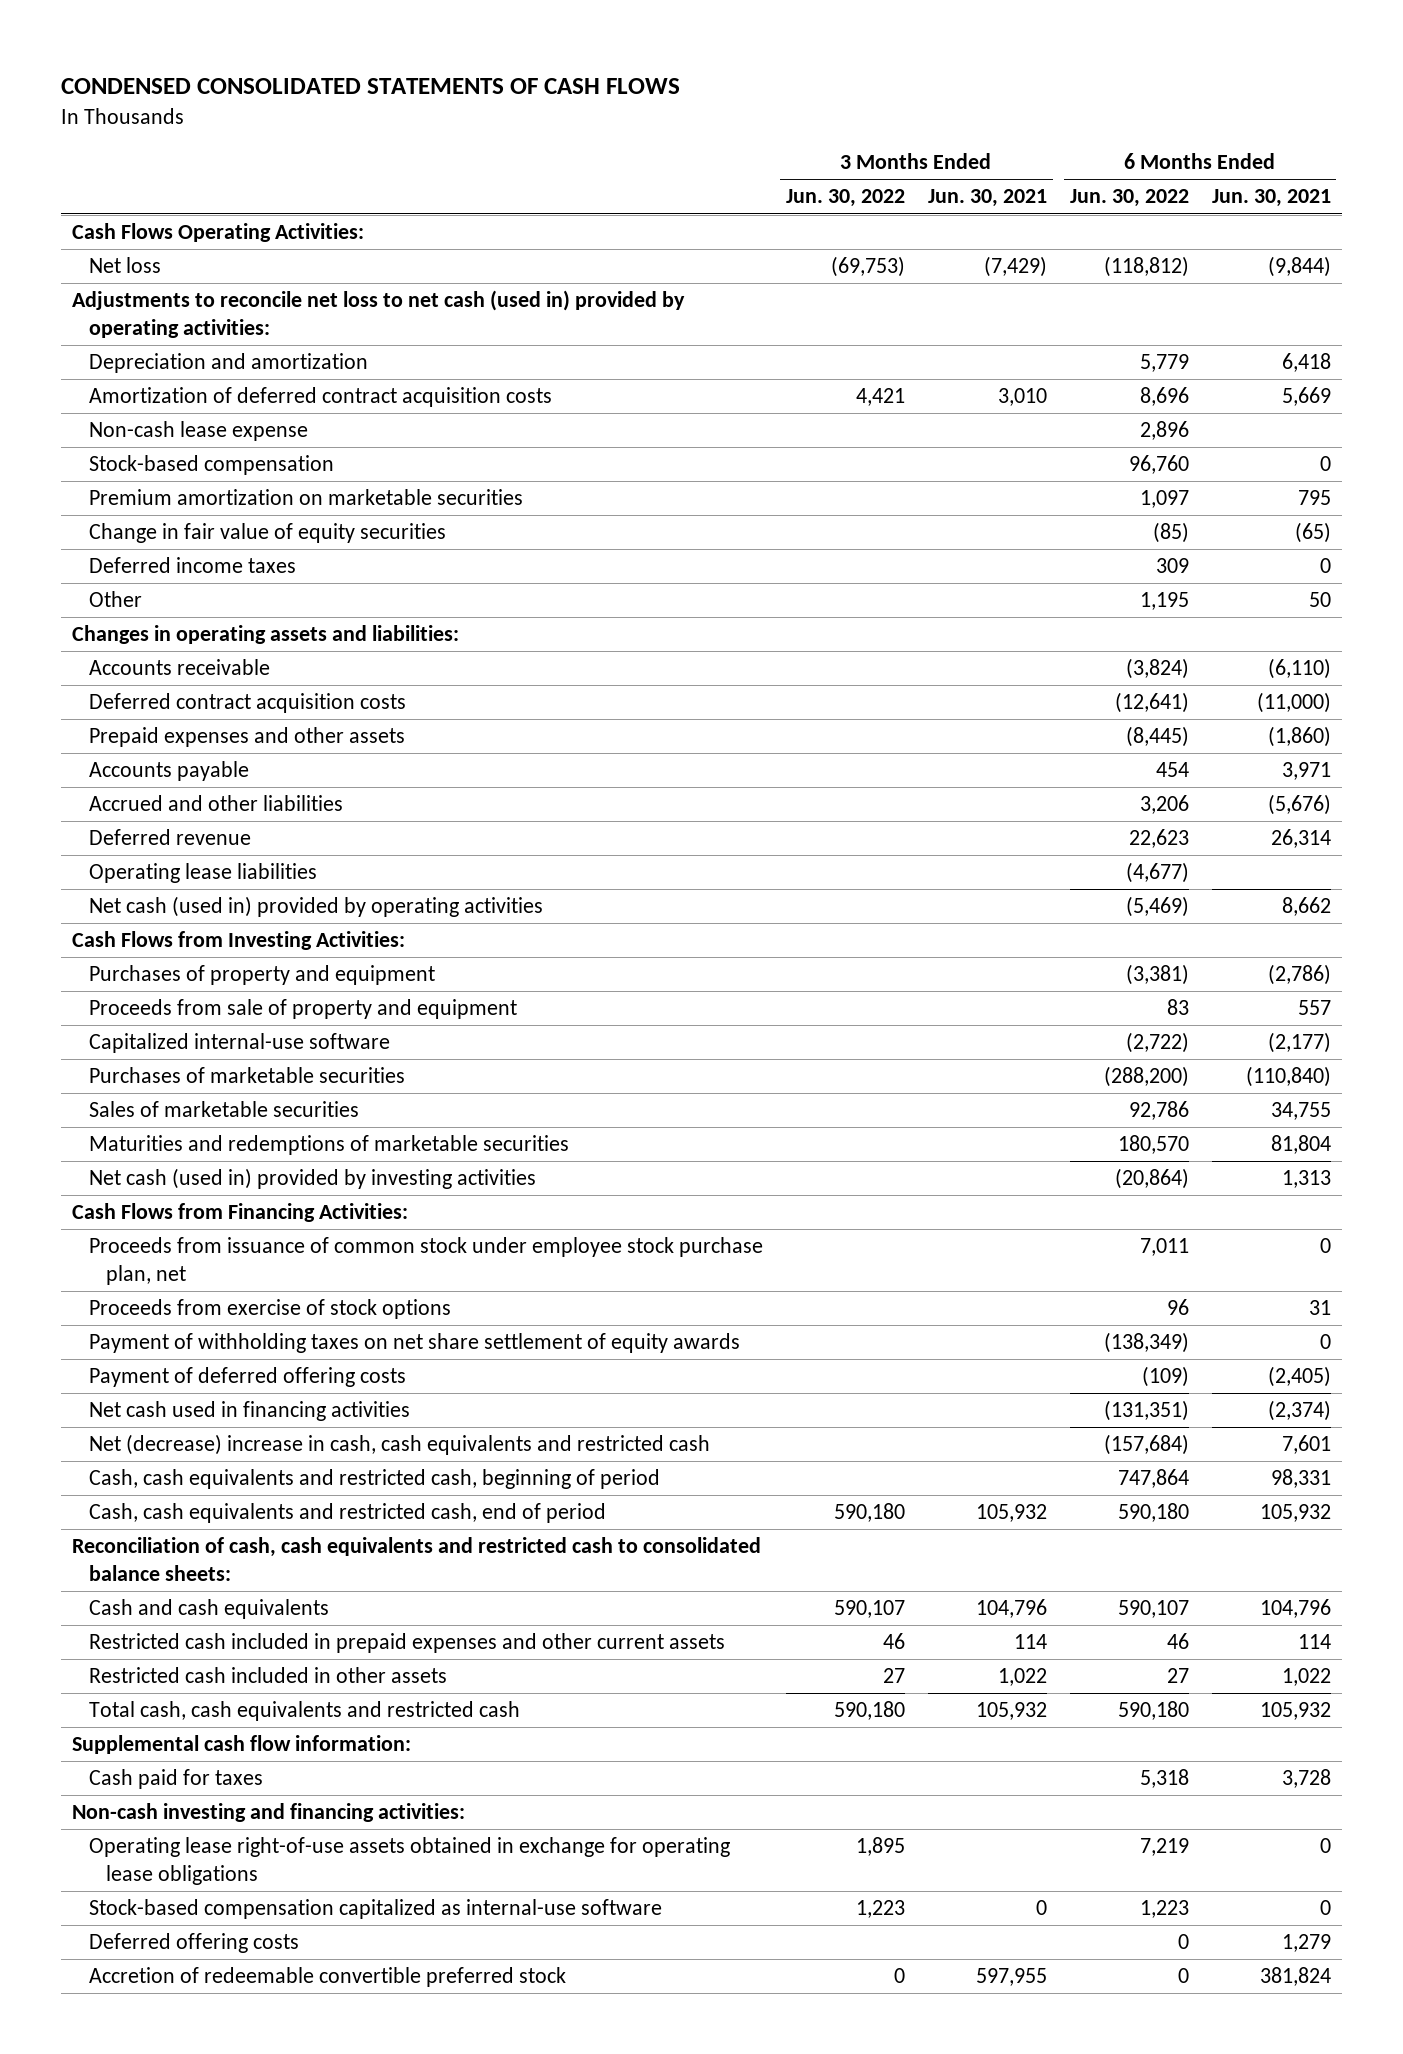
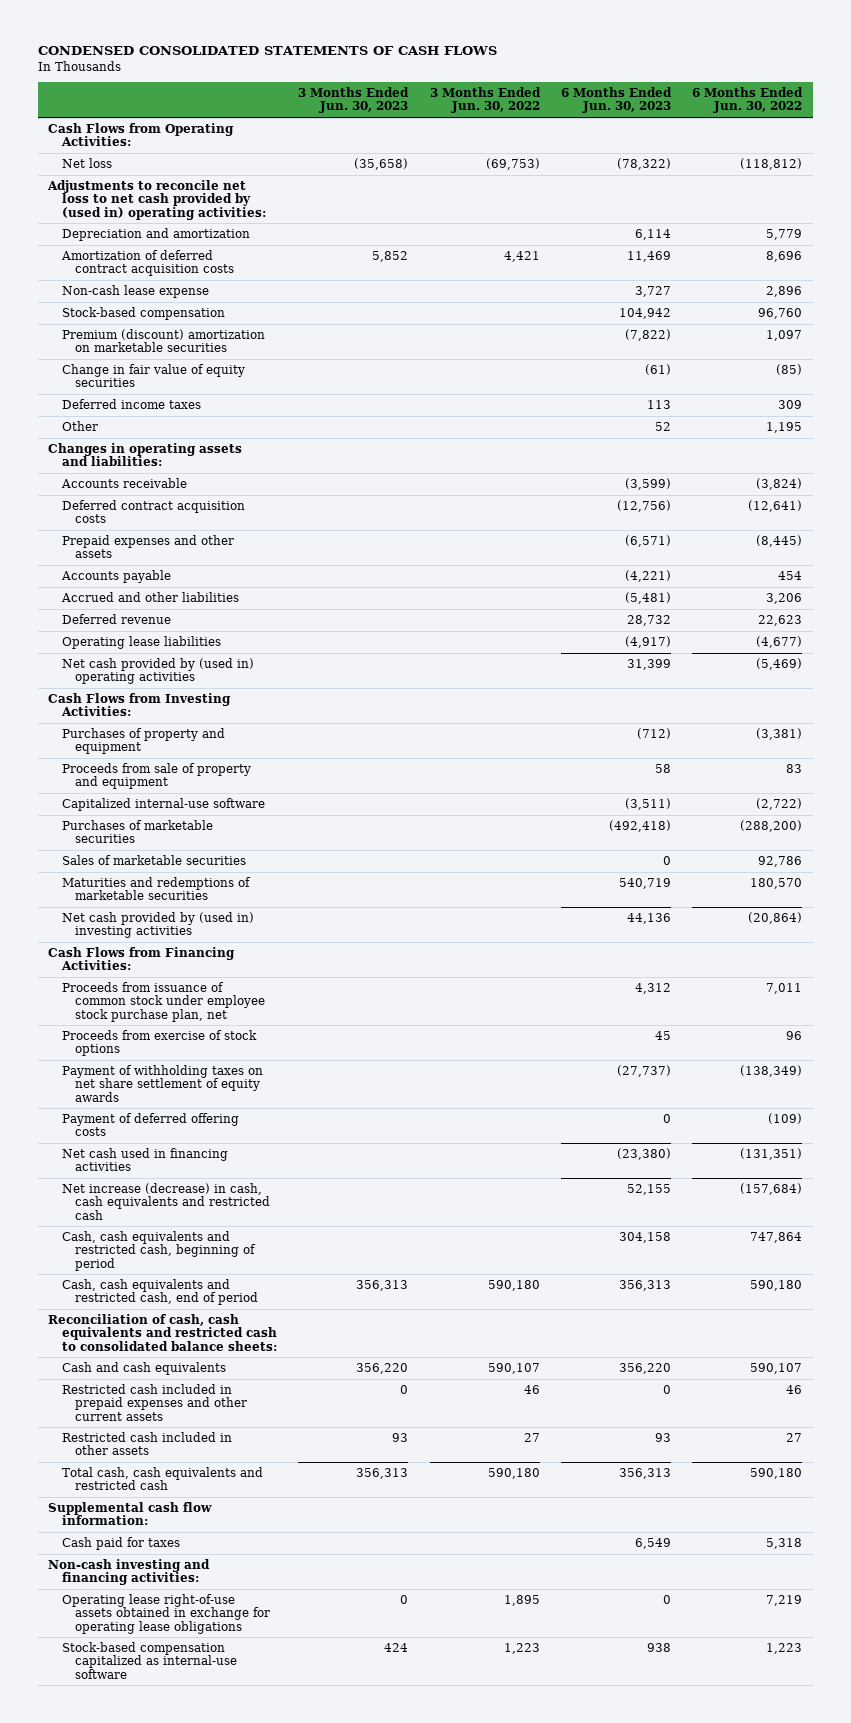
[927,189,1047,208] Jun. 30, 2021 -> none
[1211,189,1331,208] Jun. 30, 2021 -> none
none -> [298,87,410,114] 3 Months Ended Jun. 30, 2023
none -> [560,87,672,114] 6 Months Ended Jun. 30, 2023
[72,223,365,243] Cash Flows Operating Activities: -> [48,122,235,147] Cash Flows from Operating Activities:
[72,290,686,338] Adjustments to reconcile net loss to net cash (used in) provided by operating activities: -> [47,179,266,220] Adjustments to reconcile net loss to net cash provided by (used in) operating activities:
[88,489,523,506] Premium amortization on marketable securities -> [61,328,265,353] Premium (discount) amortization on marketable securities
[88,896,543,918] Net cash (used in) provided by operating activities -> [61,657,254,685] Net cash provided by (used in) operating activities
[88,1168,536,1190] Net cash (used in) provided by investing activities -> [61,911,254,939] Net cash provided by (used in) investing activities
[88,1434,710,1456] Net (decrease) increase in cash, cash equivalents and restricted cash -> [61,1182,271,1220] Net increase (decrease) in cash, cash equivalents and restricted cash
[88,1933,299,1954] Deferred offering costs -> none
[88,1967,566,1988] Accretion of redeemable convertible preferred stock -> none

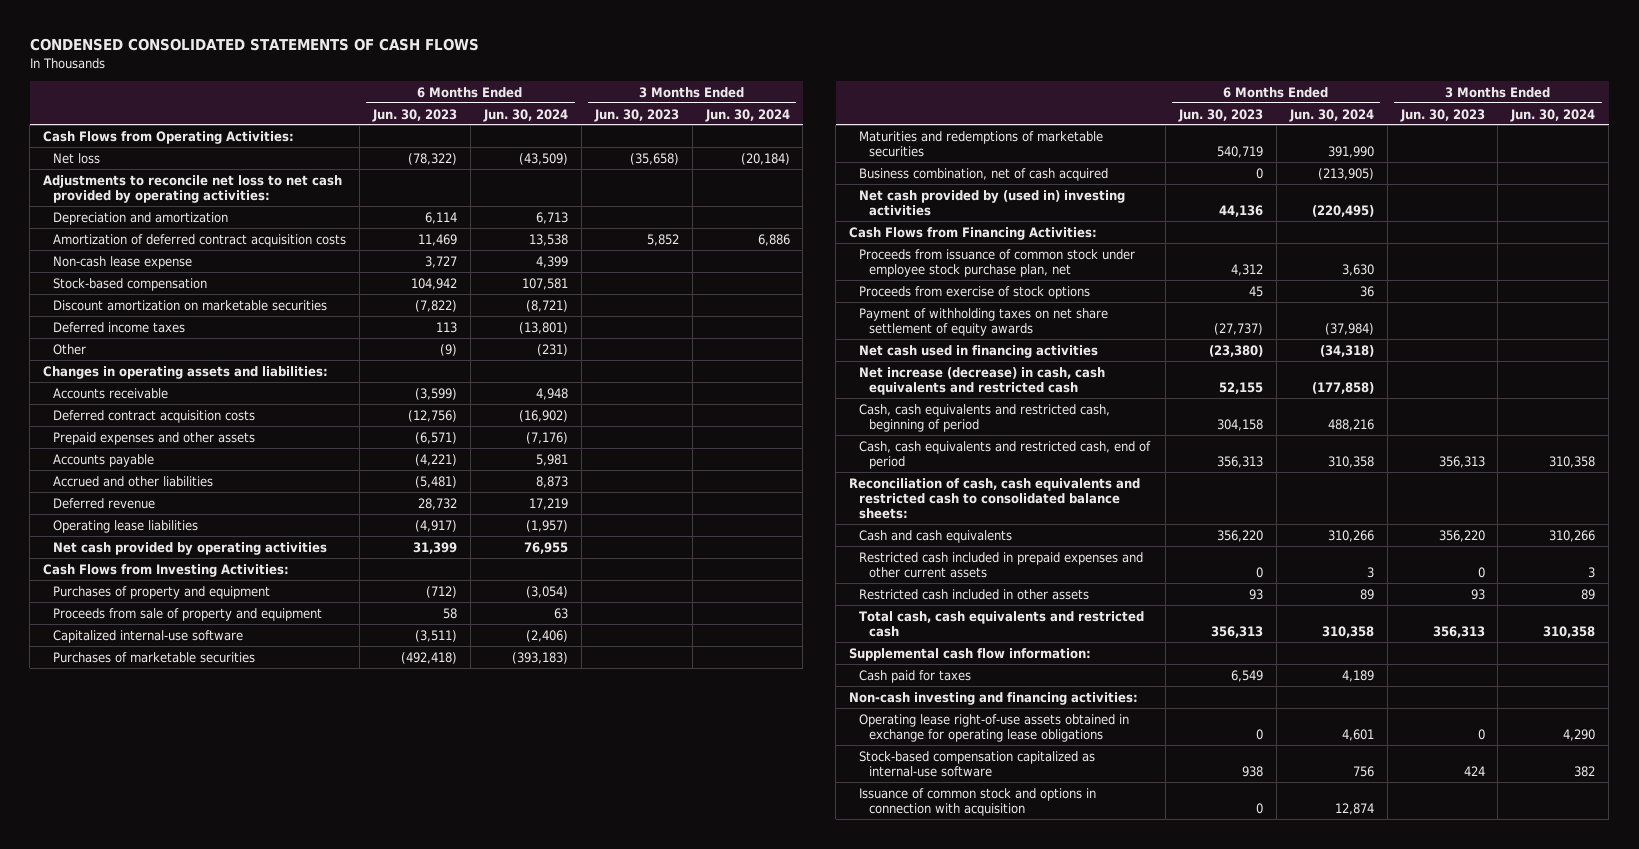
[429,87,541,114] 3 Months Ended Jun. 30, 2022 -> none
[692,87,804,114] 6 Months Ended Jun. 30, 2022 -> none
none -> [482,108,568,122] Jun. 30, 2024
none -> [704,108,790,122] Jun. 30, 2024
[47,179,266,220] Adjustments to reconcile net loss to net cash provided by (used in) operating activities: -> [43,174,343,203] Adjustments to reconcile net loss to net cash provided by operating activities:
[61,363,245,388] Change in fair value of equity securities -> none
[61,328,265,353] Premium (discount) amortization on marketable securities -> [53,299,328,311] Discount amortization on marketable securities
[654,421,671,431] 52 -> [440,343,458,356] (9)
[61,657,254,685] Net cash provided by (used in) operating activities -> [53,541,328,555] Net cash provided by operating activities
[61,854,246,865] Sales of marketable securities -> none
none -> [859,167,1109,181] Business combination, net of cash acquired
[61,1112,239,1137] Payment of deferred offering costs -> none
none -> [859,787,1097,816] Issuance of common stock and options in connection with acquisition

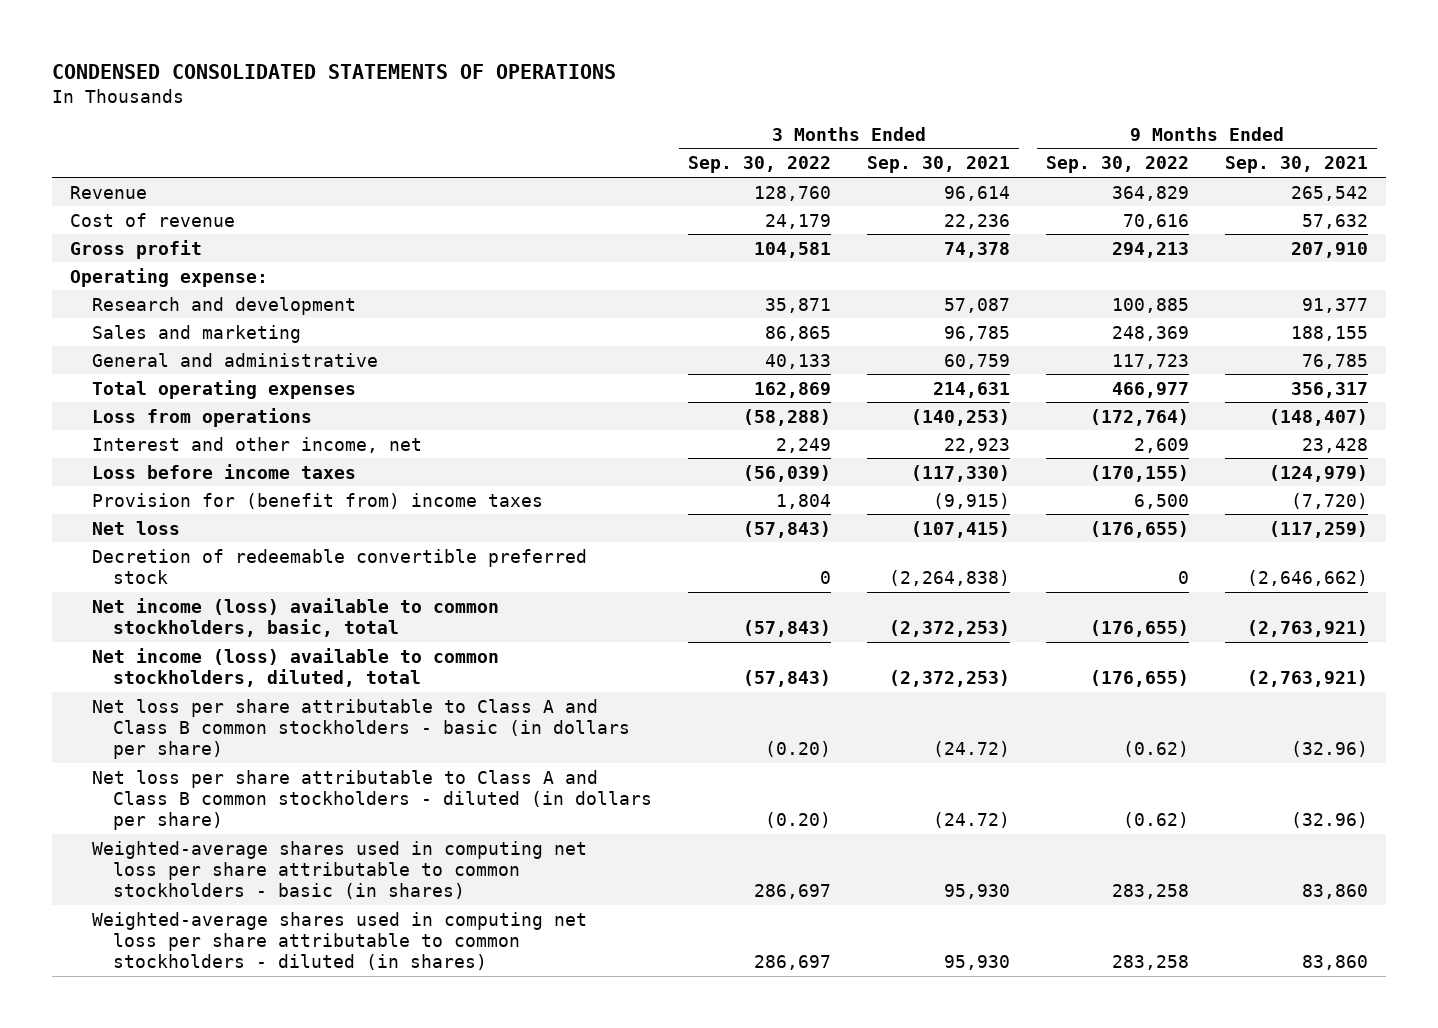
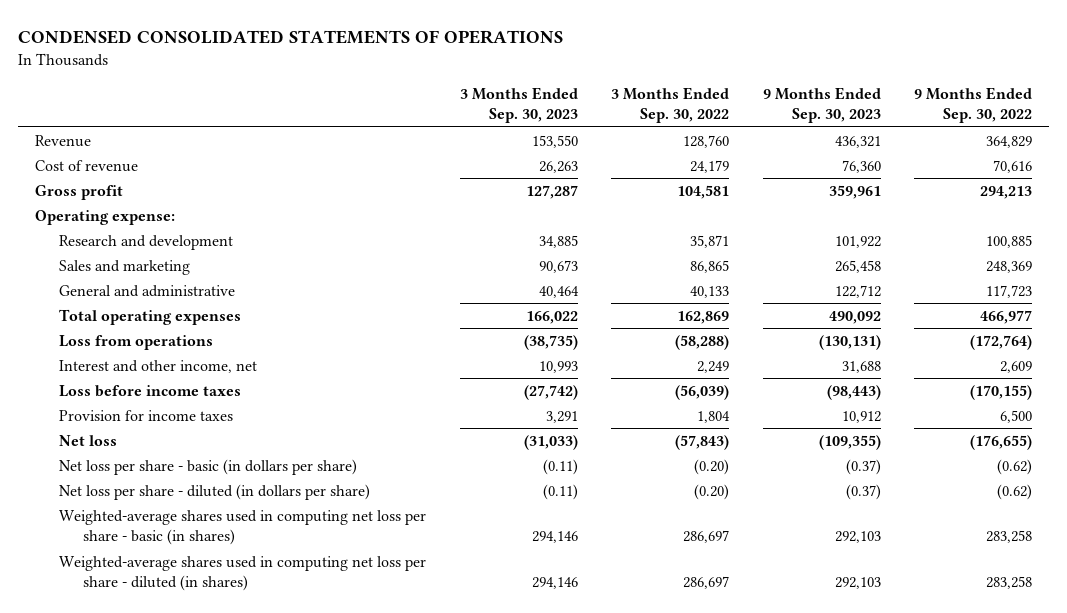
[866,156,1010,174] Sep. 30, 2021 -> none
[1225,156,1369,174] Sep. 30, 2021 -> none
none -> [459,87,578,124] 3 Months Ended Sep. 30, 2023
none -> [762,87,881,124] 9 Months Ended Sep. 30, 2023
[91,492,543,509] Provision for (benefit from) income taxes -> [59,409,234,421] Provision for income taxes
[91,548,587,584] Decretion of redeemable convertible preferred stock -> none
[91,597,499,637] Net income (loss) available to common stockholders, basic, total -> none
[91,647,499,687] Net income (loss) available to common stockholders, diluted, total -> none
[91,698,630,760] Net loss per share attributable to Class A and Class B common stockholders - basic (in dollars per share) -> [59,458,358,475] Net loss per share - basic (in dollars per share)
[91,769,652,831] Net loss per share attributable to Class A and Class B common stockholders - diluted (in dollars per share) -> [59,483,371,500] Net loss per share - diluted (in dollars per share)
[91,840,587,900] Weighted-average shares used in computing net loss per share attributable to common stockholders - basic (in shares) -> [59,509,427,546] Weighted-average shares used in computing net loss per share - basic (in shares)
[91,911,587,971] Weighted-average shares used in computing net loss per share attributable to common stockholders - diluted (in shares) -> [59,555,427,592] Weighted-average shares used in computing net loss per share - diluted (in shares)

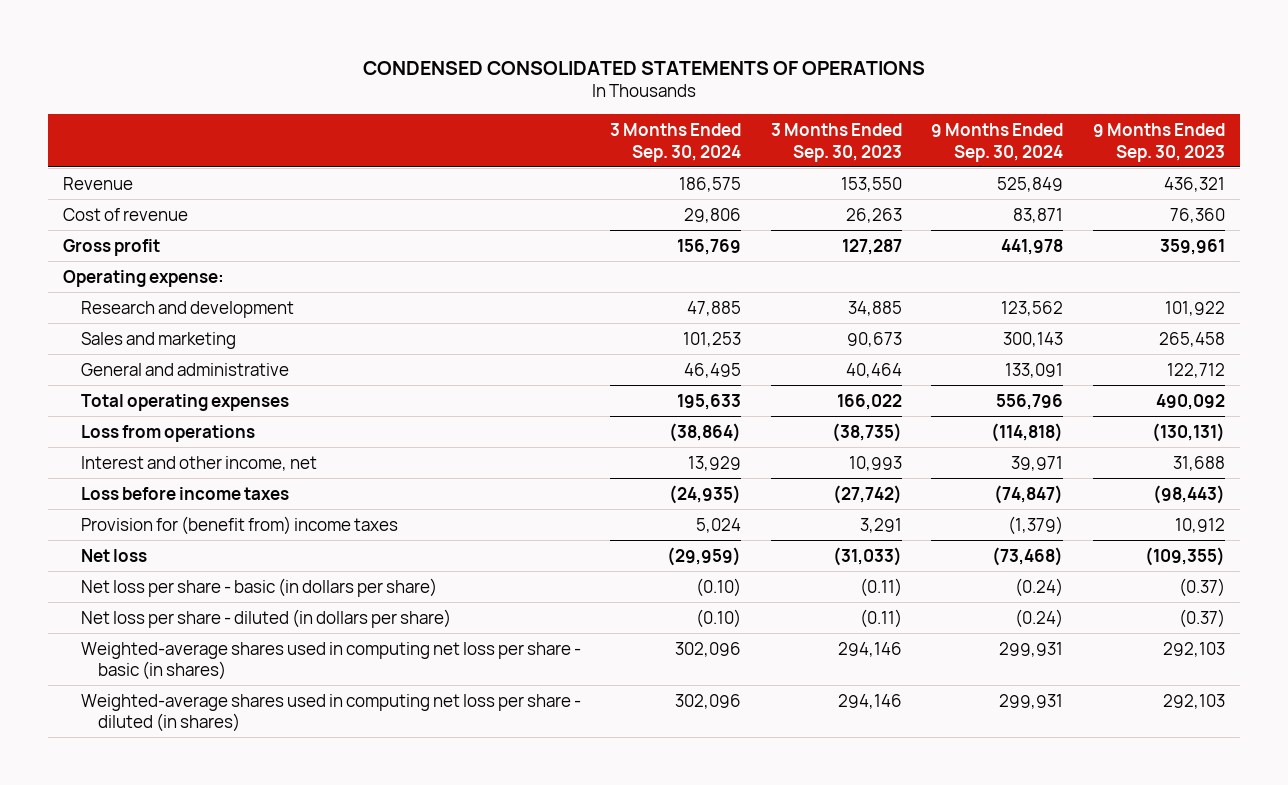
[611,87,730,124] 3 Months Ended Sep. 30, 2022 -> none
[914,87,1033,124] 9 Months Ended Sep. 30, 2022 -> none
none -> [610,122,742,162] 3 Months Ended Sep. 30, 2024
none -> [931,122,1064,162] 9 Months Ended Sep. 30, 2024
[59,409,234,421] Provision for income taxes -> [80,515,398,535] Provision for (benefit from) income taxes

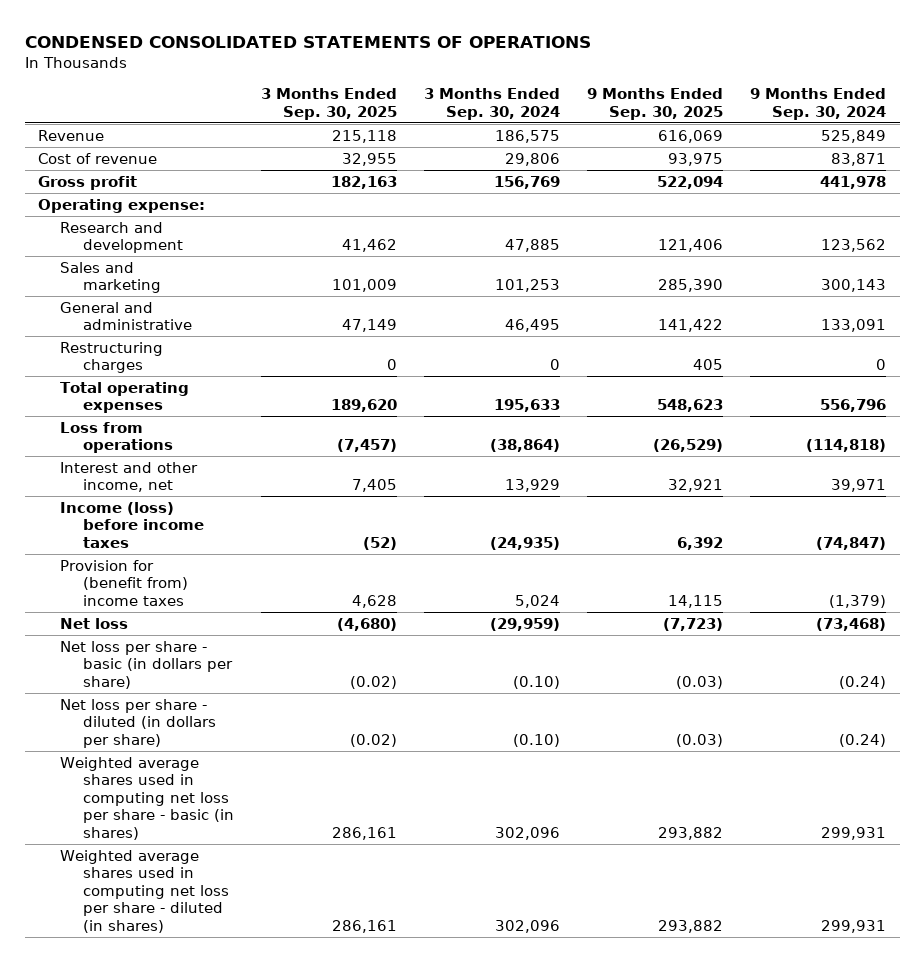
[770,122,902,162] 3 Months Ended Sep. 30, 2023 -> none
[1092,122,1225,162] 9 Months Ended Sep. 30, 2023 -> none
none -> [260,88,397,120] 3 Months Ended Sep. 30, 2025
none -> [586,88,723,120] 9 Months Ended Sep. 30, 2025
none -> [60,341,164,374] Restructuring charges
[80,486,289,500] Loss before income taxes -> [60,501,204,548] Income (loss) before income taxes
[80,641,581,681] Weighted-average shares used in computing net loss per share - basic (in shares) -> [60,756,234,841] Weighted average shares used in computing net loss per share - basic (in shares)
[80,693,581,733] Weighted-average shares used in computing net loss per share - diluted (in shares) -> [60,849,229,934] Weighted average shares used in computing net loss per share - diluted (in shares)

